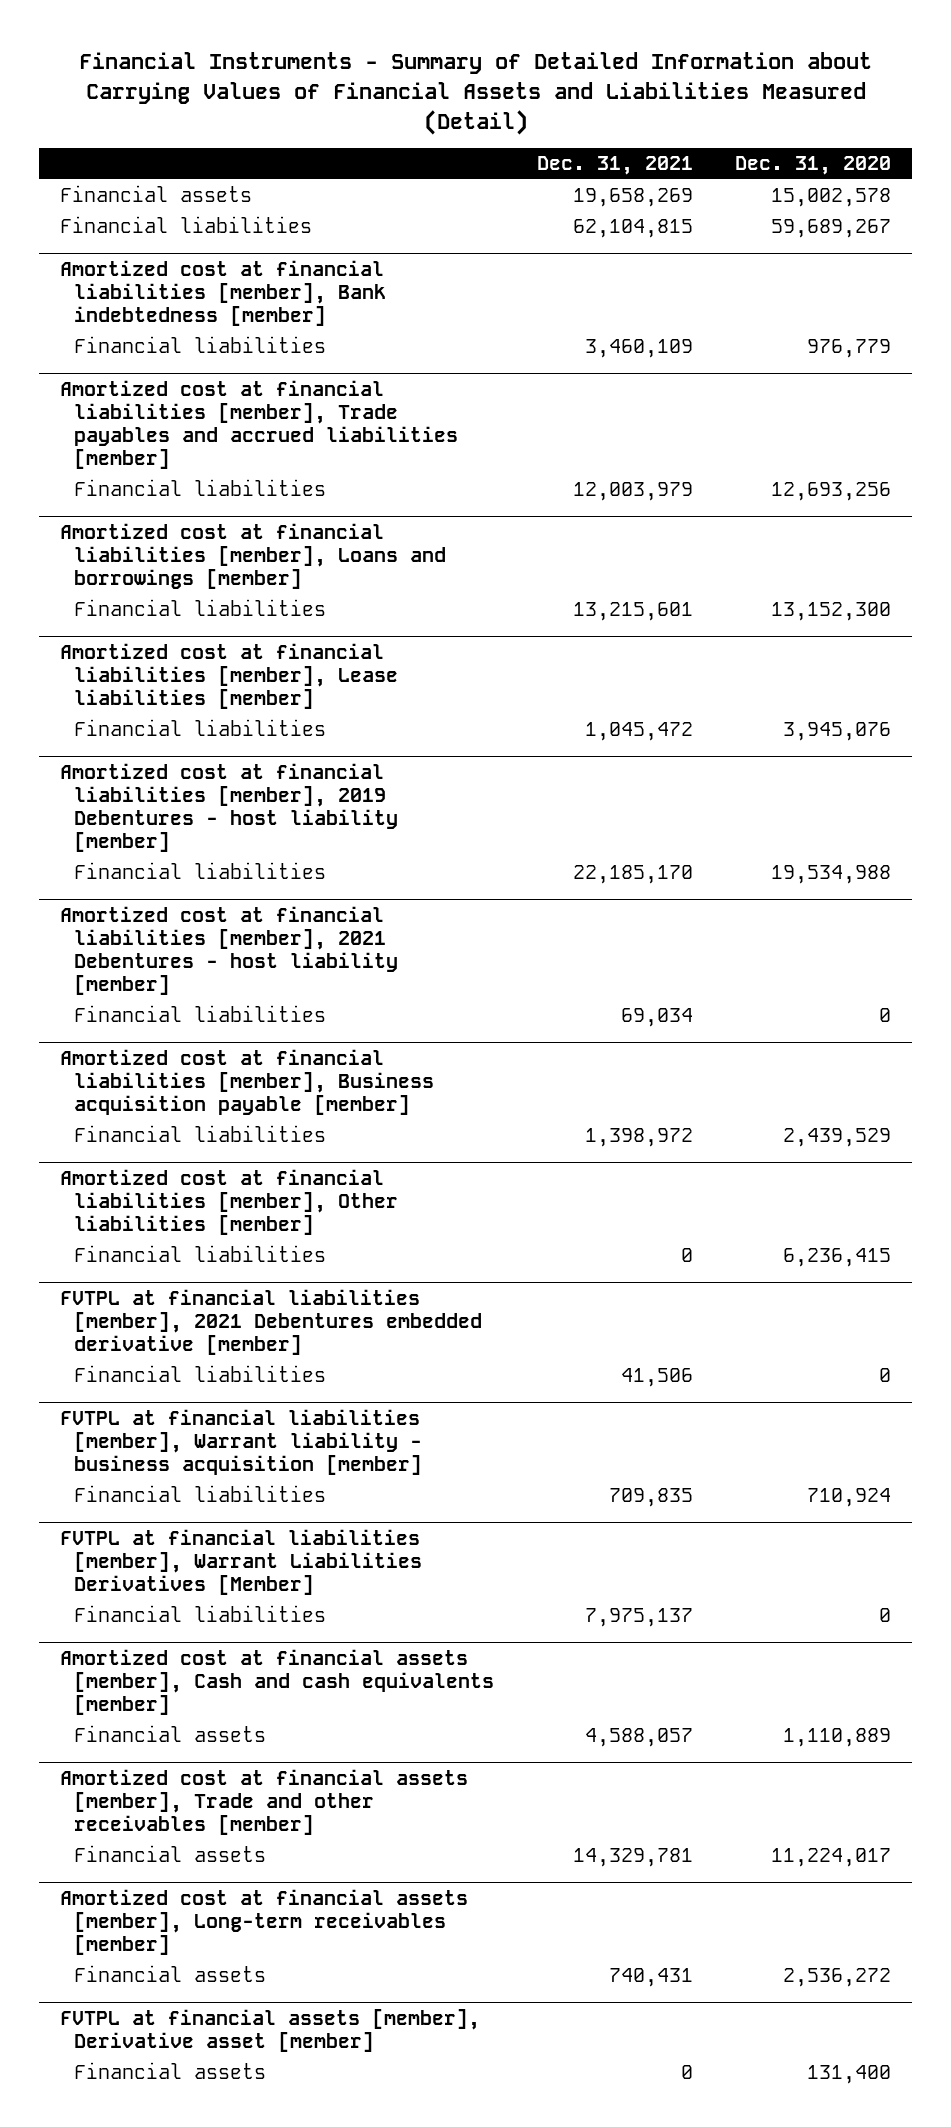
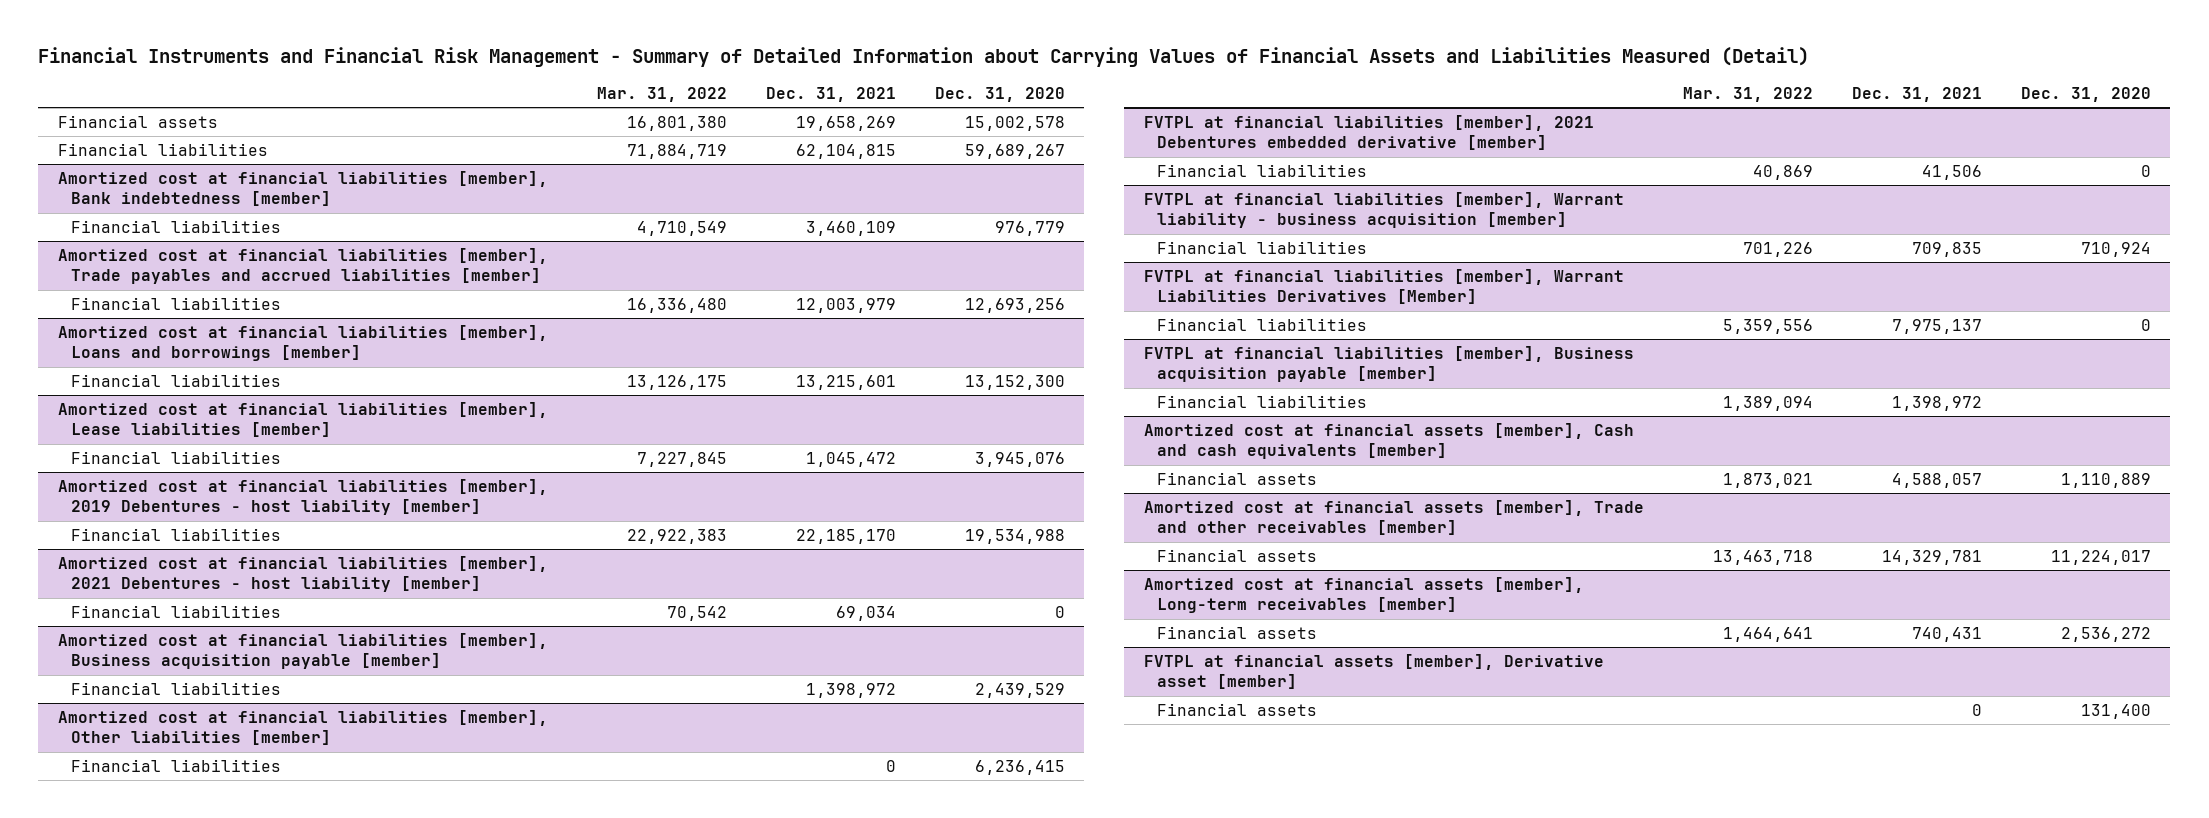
[78,51,872,135] Financial Instruments - Summary of Detailed Information about Carrying Values of Financial Assets and Liabilities Measured (Detail) -> [38,47,1810,68] Financial Instruments and Financial Risk Management - Summary of Detailed Information about Carrying Values of Financial Assets and Liabilities Measured (Detail)
none -> [596,87,727,103] Mar. 31, 2022
none -> [1143,345,1634,383] FVTPL at financial liabilities [member], Business acquisition payable [member]
none -> [1156,394,1367,408] Financial liabilities

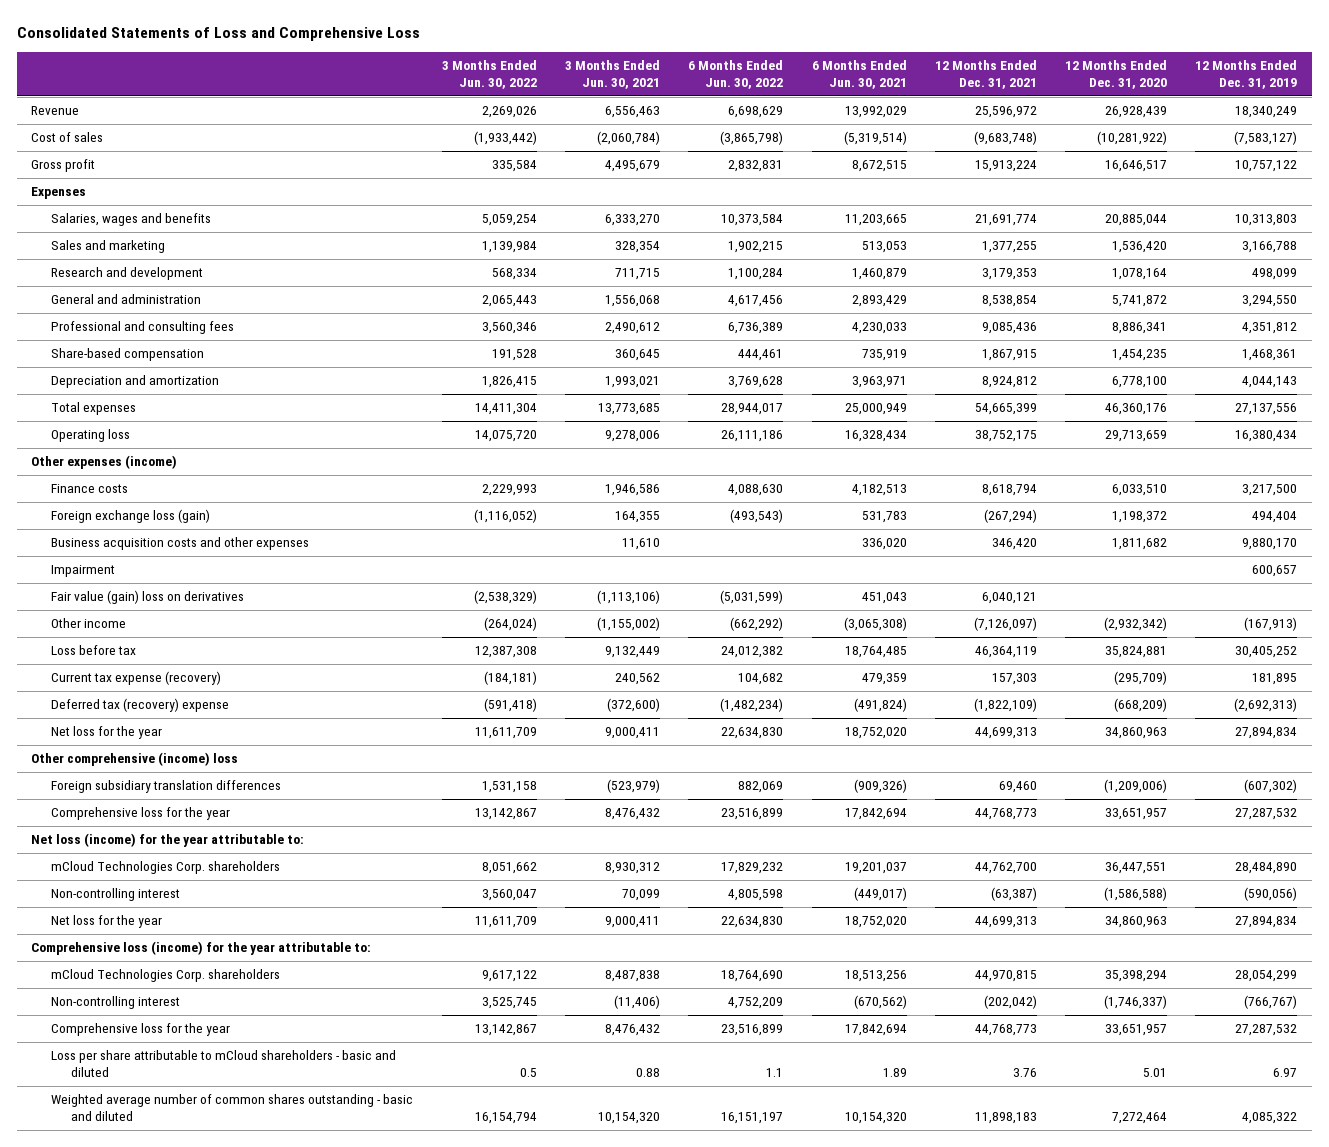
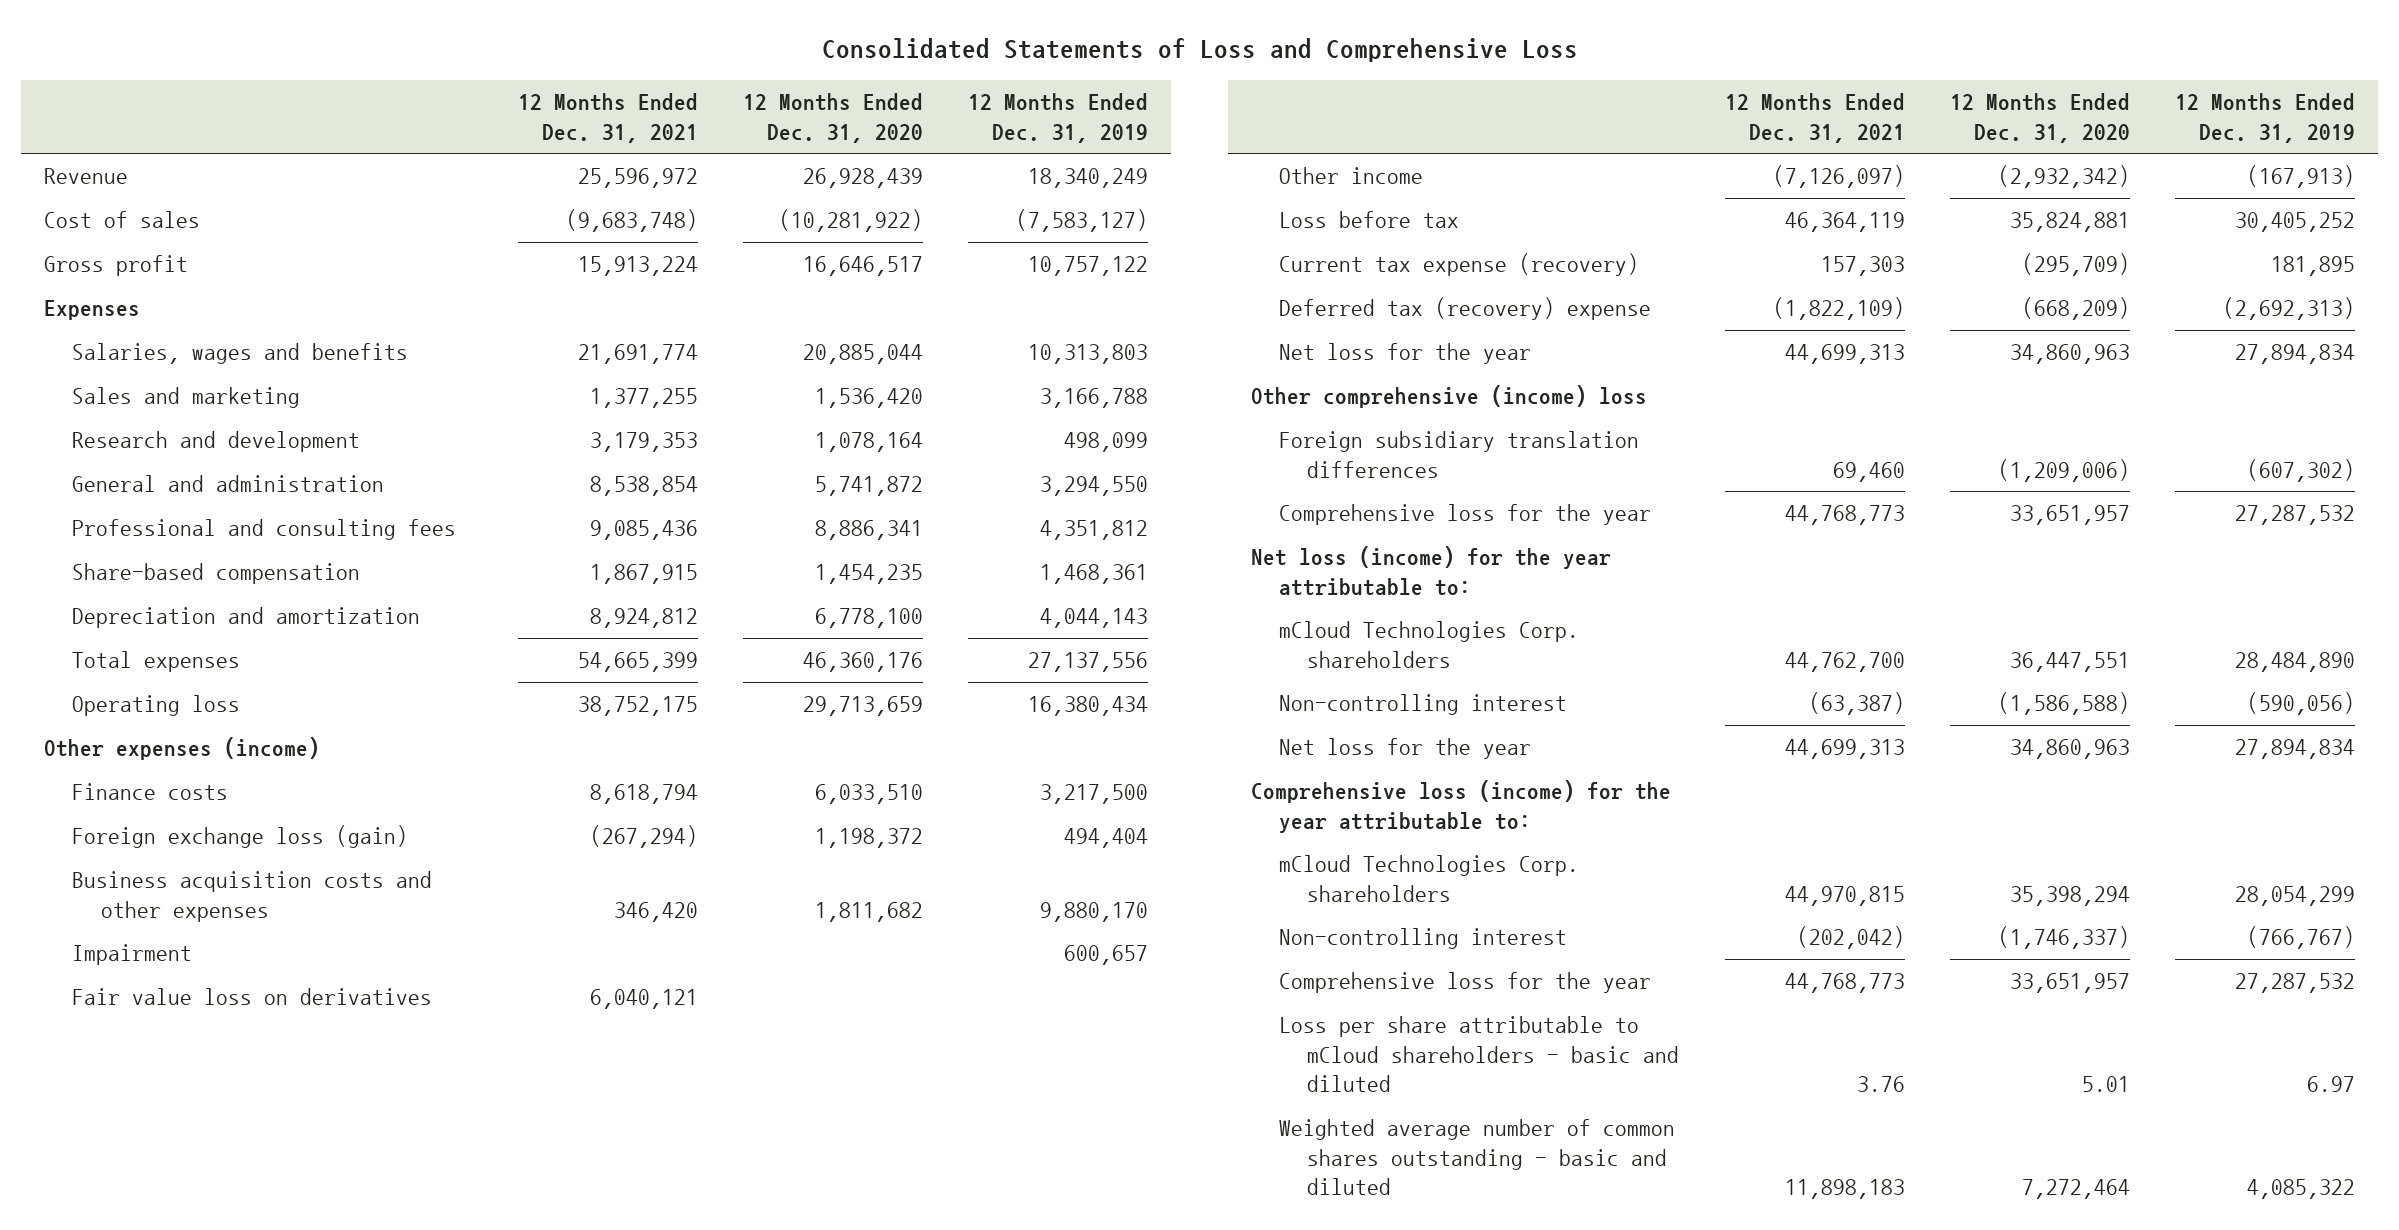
[441,60,537,89] 3 Months Ended Jun. 30, 2022 -> none
[564,60,660,89] 3 Months Ended Jun. 30, 2021 -> none
[688,60,784,89] 6 Months Ended Jun. 30, 2022 -> none
[811,60,907,89] 6 Months Ended Jun. 30, 2021 -> none
[51,590,245,605] Fair value (gain) loss on derivatives -> [72,988,433,1006] Fair value loss on derivatives

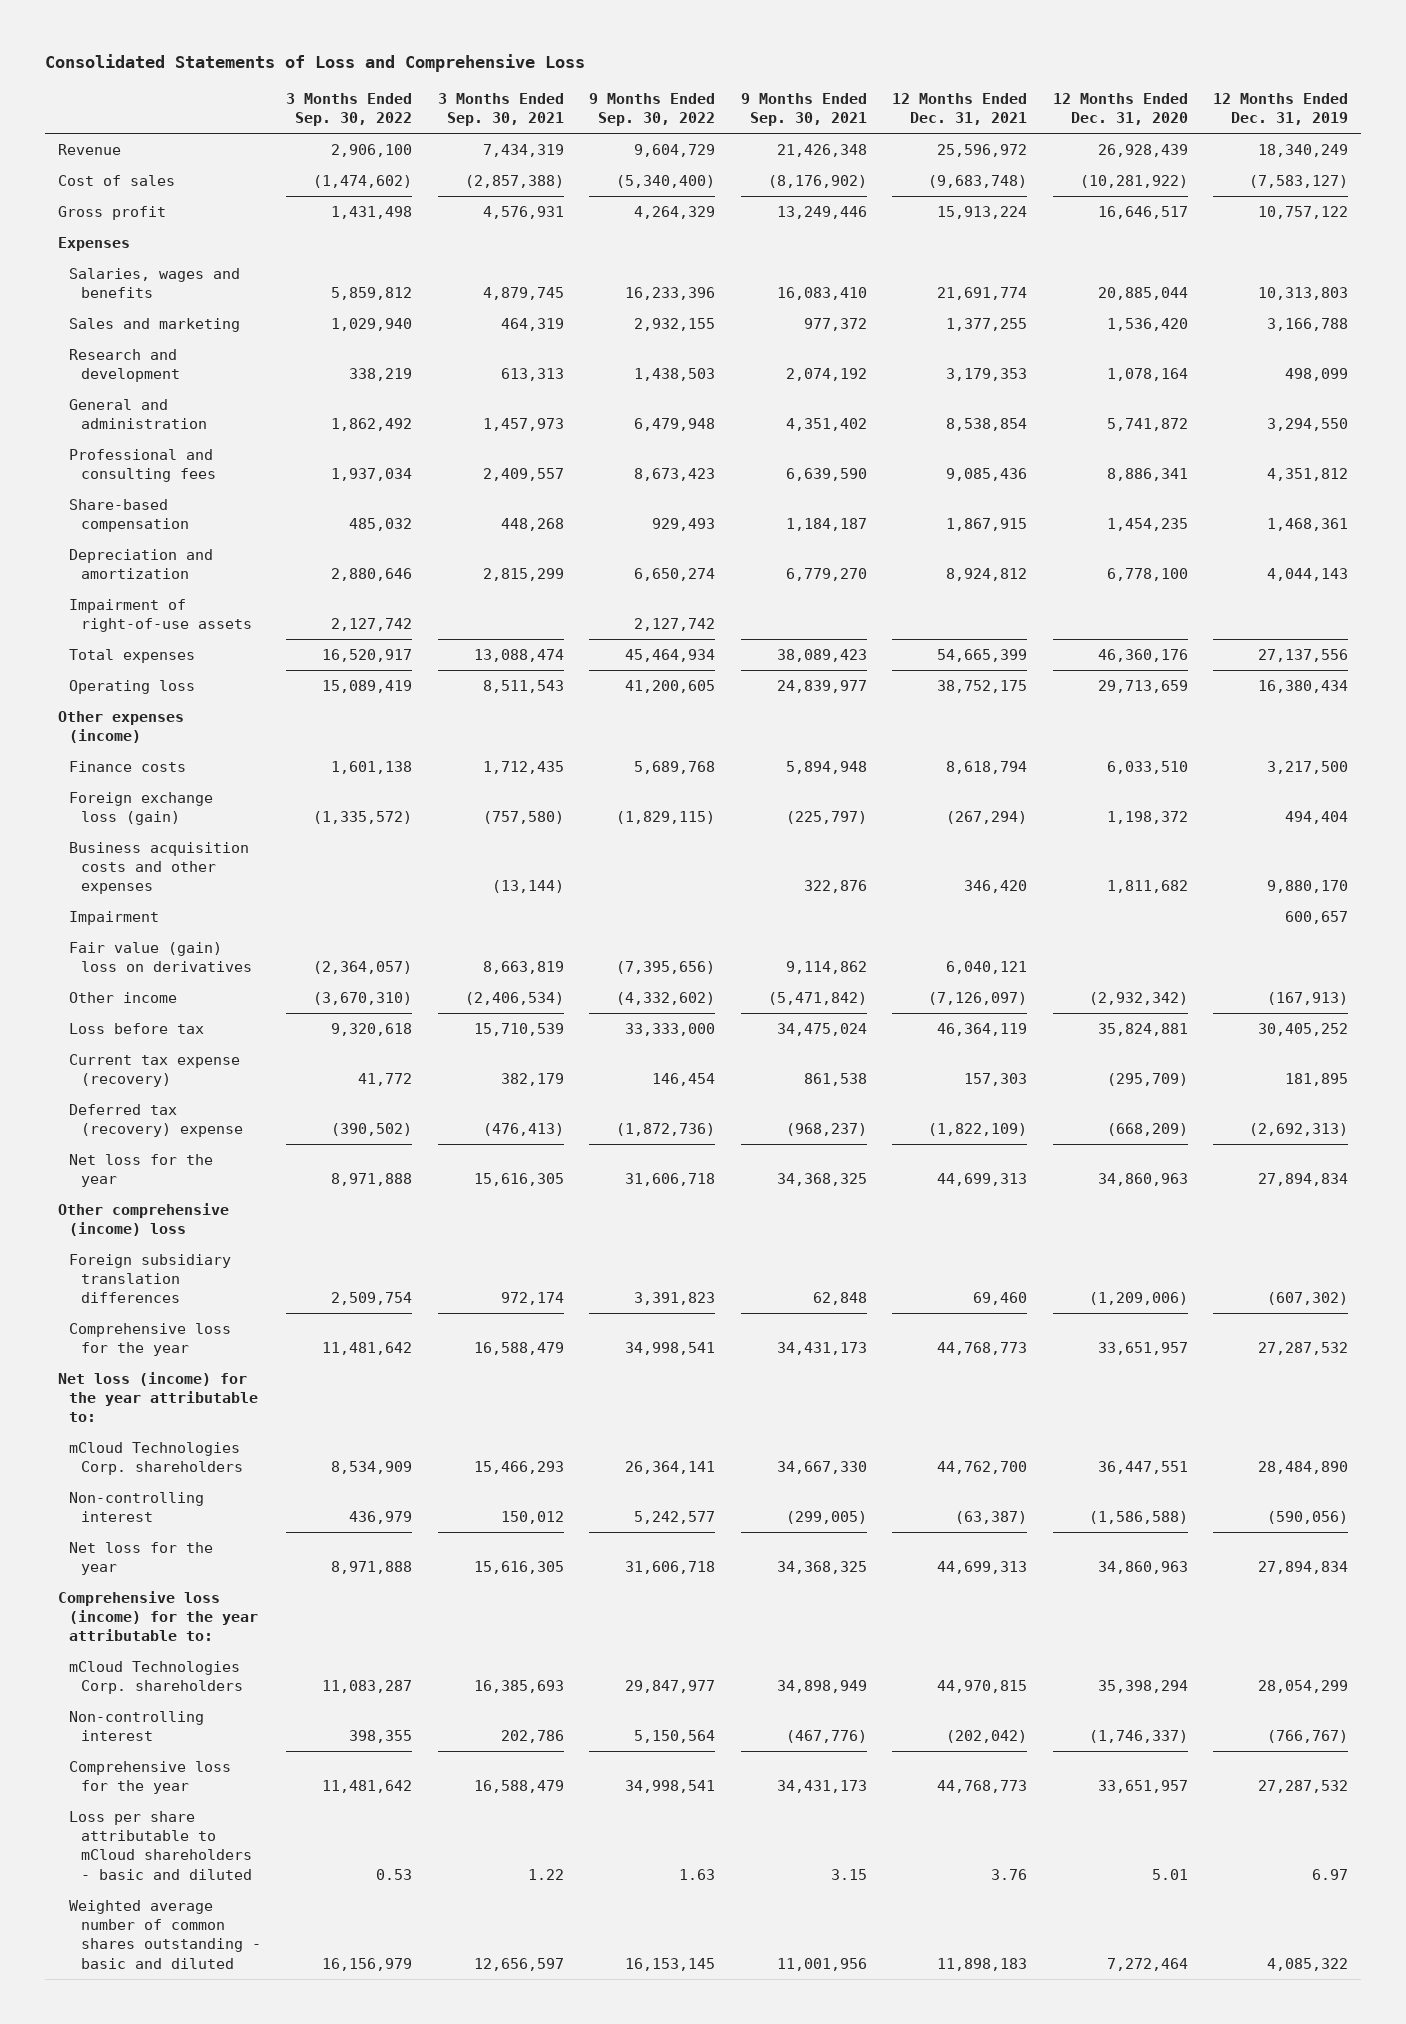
none -> [286,92,413,127] 3 Months Ended Sep. 30, 2022
none -> [437,92,564,127] 3 Months Ended Sep. 30, 2021
none -> [589,92,716,127] 9 Months Ended Sep. 30, 2022
none -> [740,92,867,127] 9 Months Ended Sep. 30, 2021
none -> [69,598,252,633] Impairment of right-of-use assets
[72,988,433,1006] Fair value loss on derivatives -> [69,941,252,973] Fair value (gain) loss on derivatives

